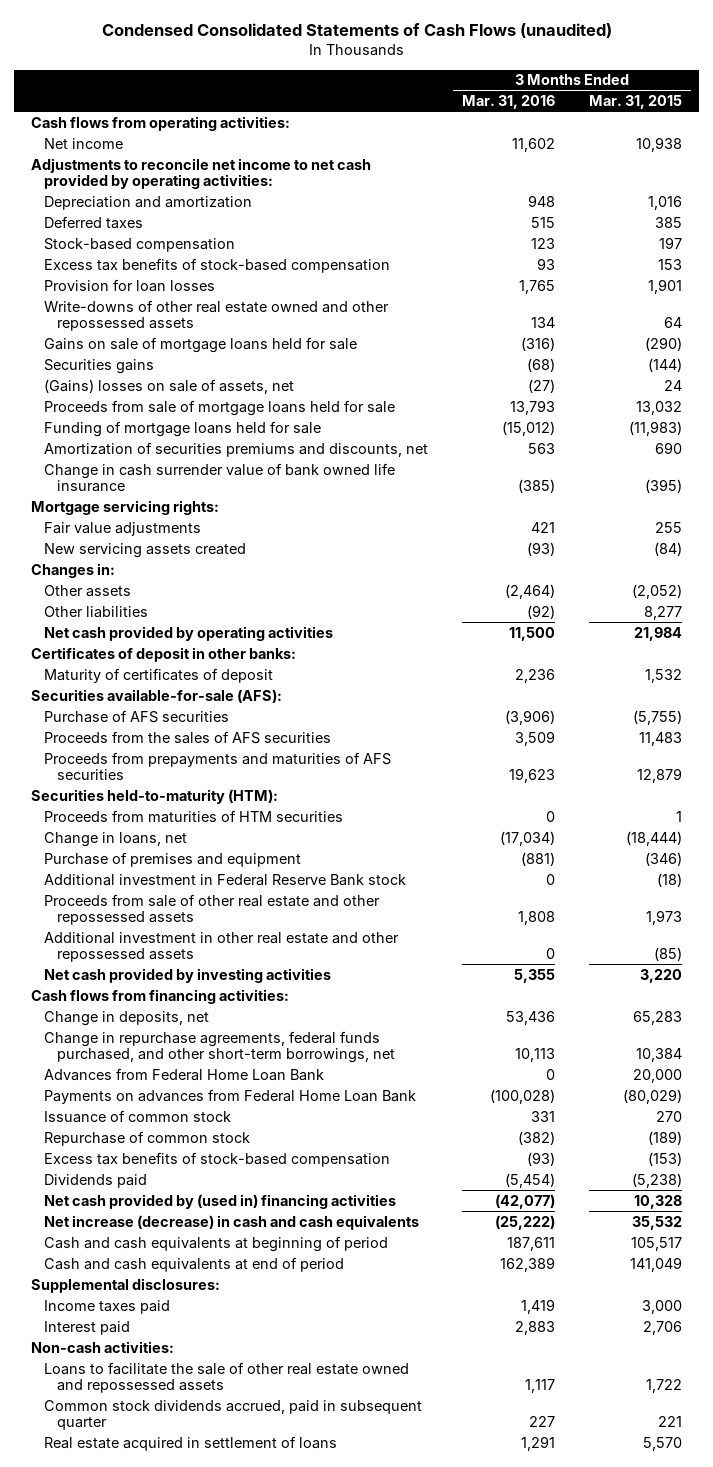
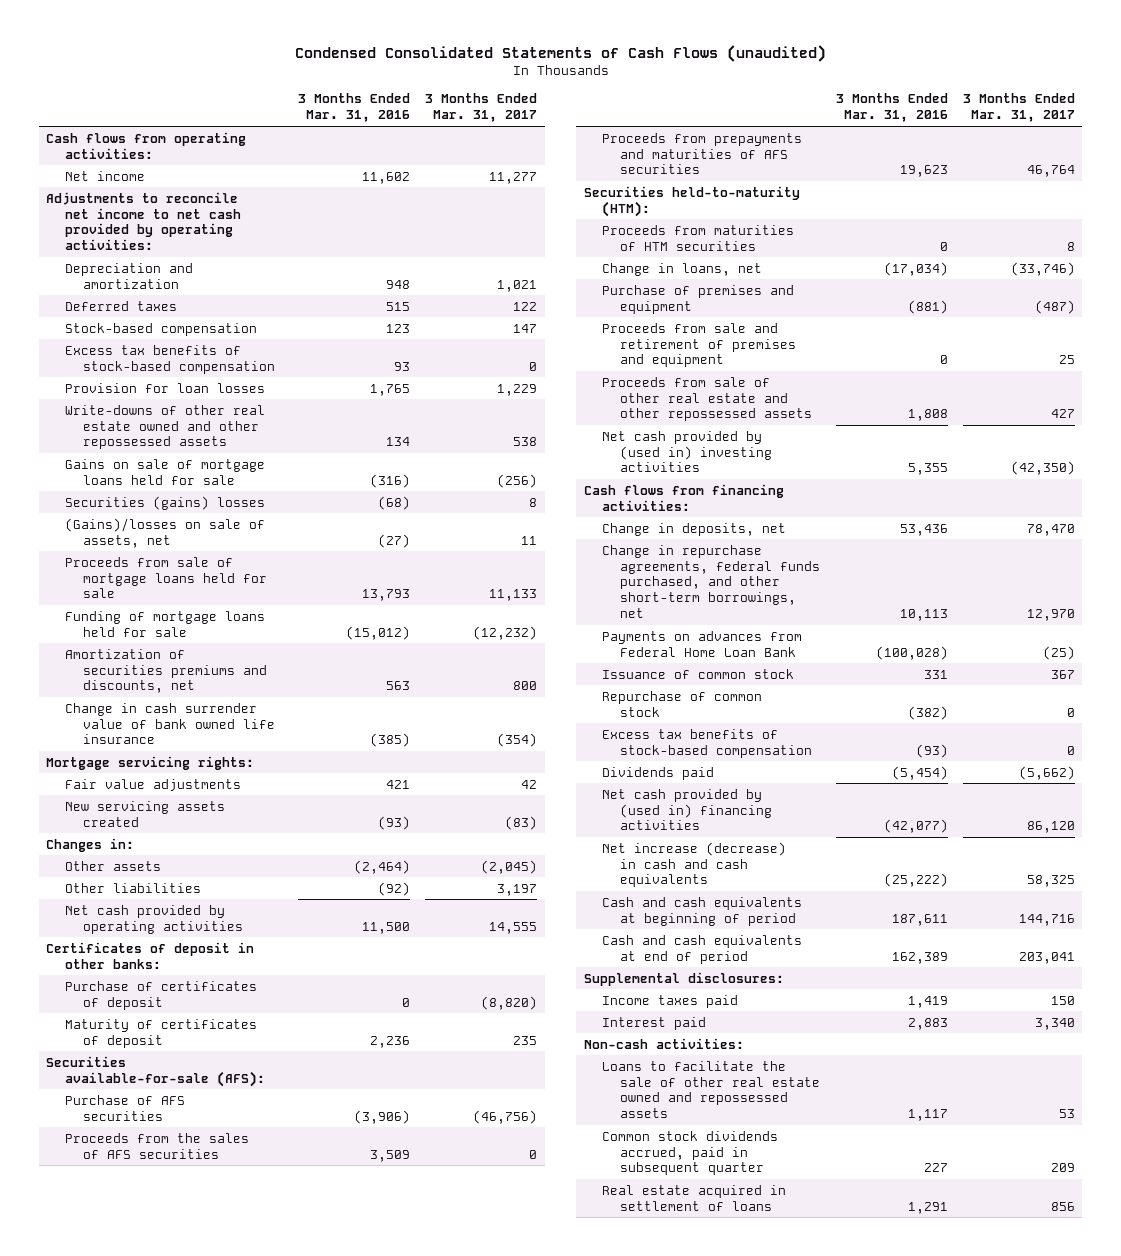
[589,95,683,110] Mar. 31, 2015 -> none
none -> [425,93,538,123] 3 Months Ended Mar. 31, 2017
[43,358,154,374] Securities gains -> [64,495,265,510] Securities (gains) losses
[43,378,294,394] (Gains) losses on sale of assets, net -> [64,517,265,548] (Gains)/losses on sale of assets, net
none -> [64,980,257,1010] Purchase of certificates of deposit
[43,873,406,886] Additional investment in Federal Reserve Bank stock -> none
none -> [602,322,797,368] Proceeds from sale and retirement of premises and equipment
[43,931,399,963] Additional investment in other real estate and other repossessed assets -> none
[43,967,331,983] Net cash provided by investing activities -> [602,430,773,473] Net cash provided by (used in) investing activities
[43,1067,324,1081] Advances from Federal Home Loan Bank -> none

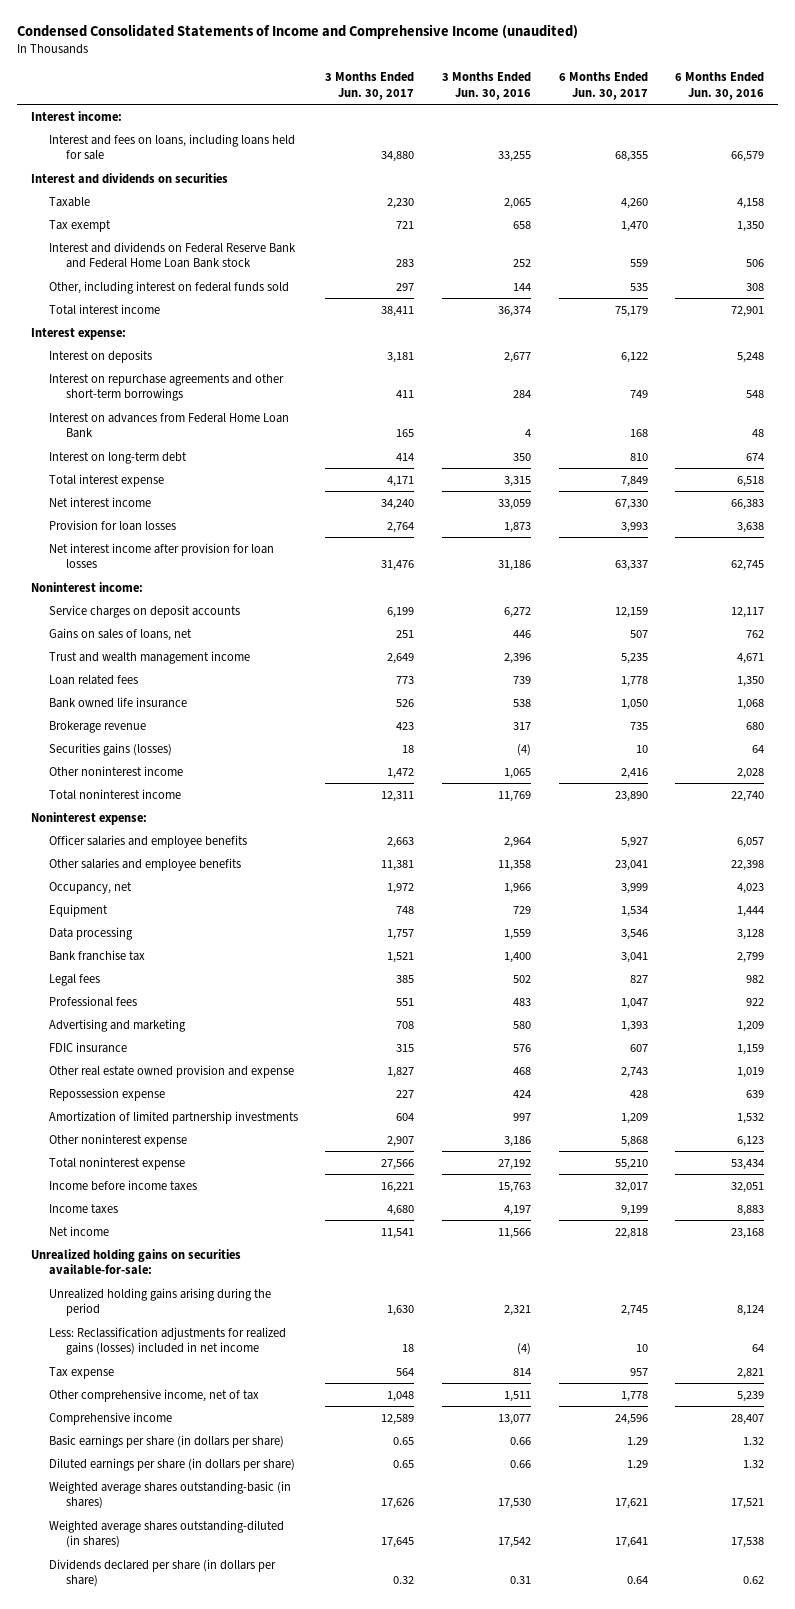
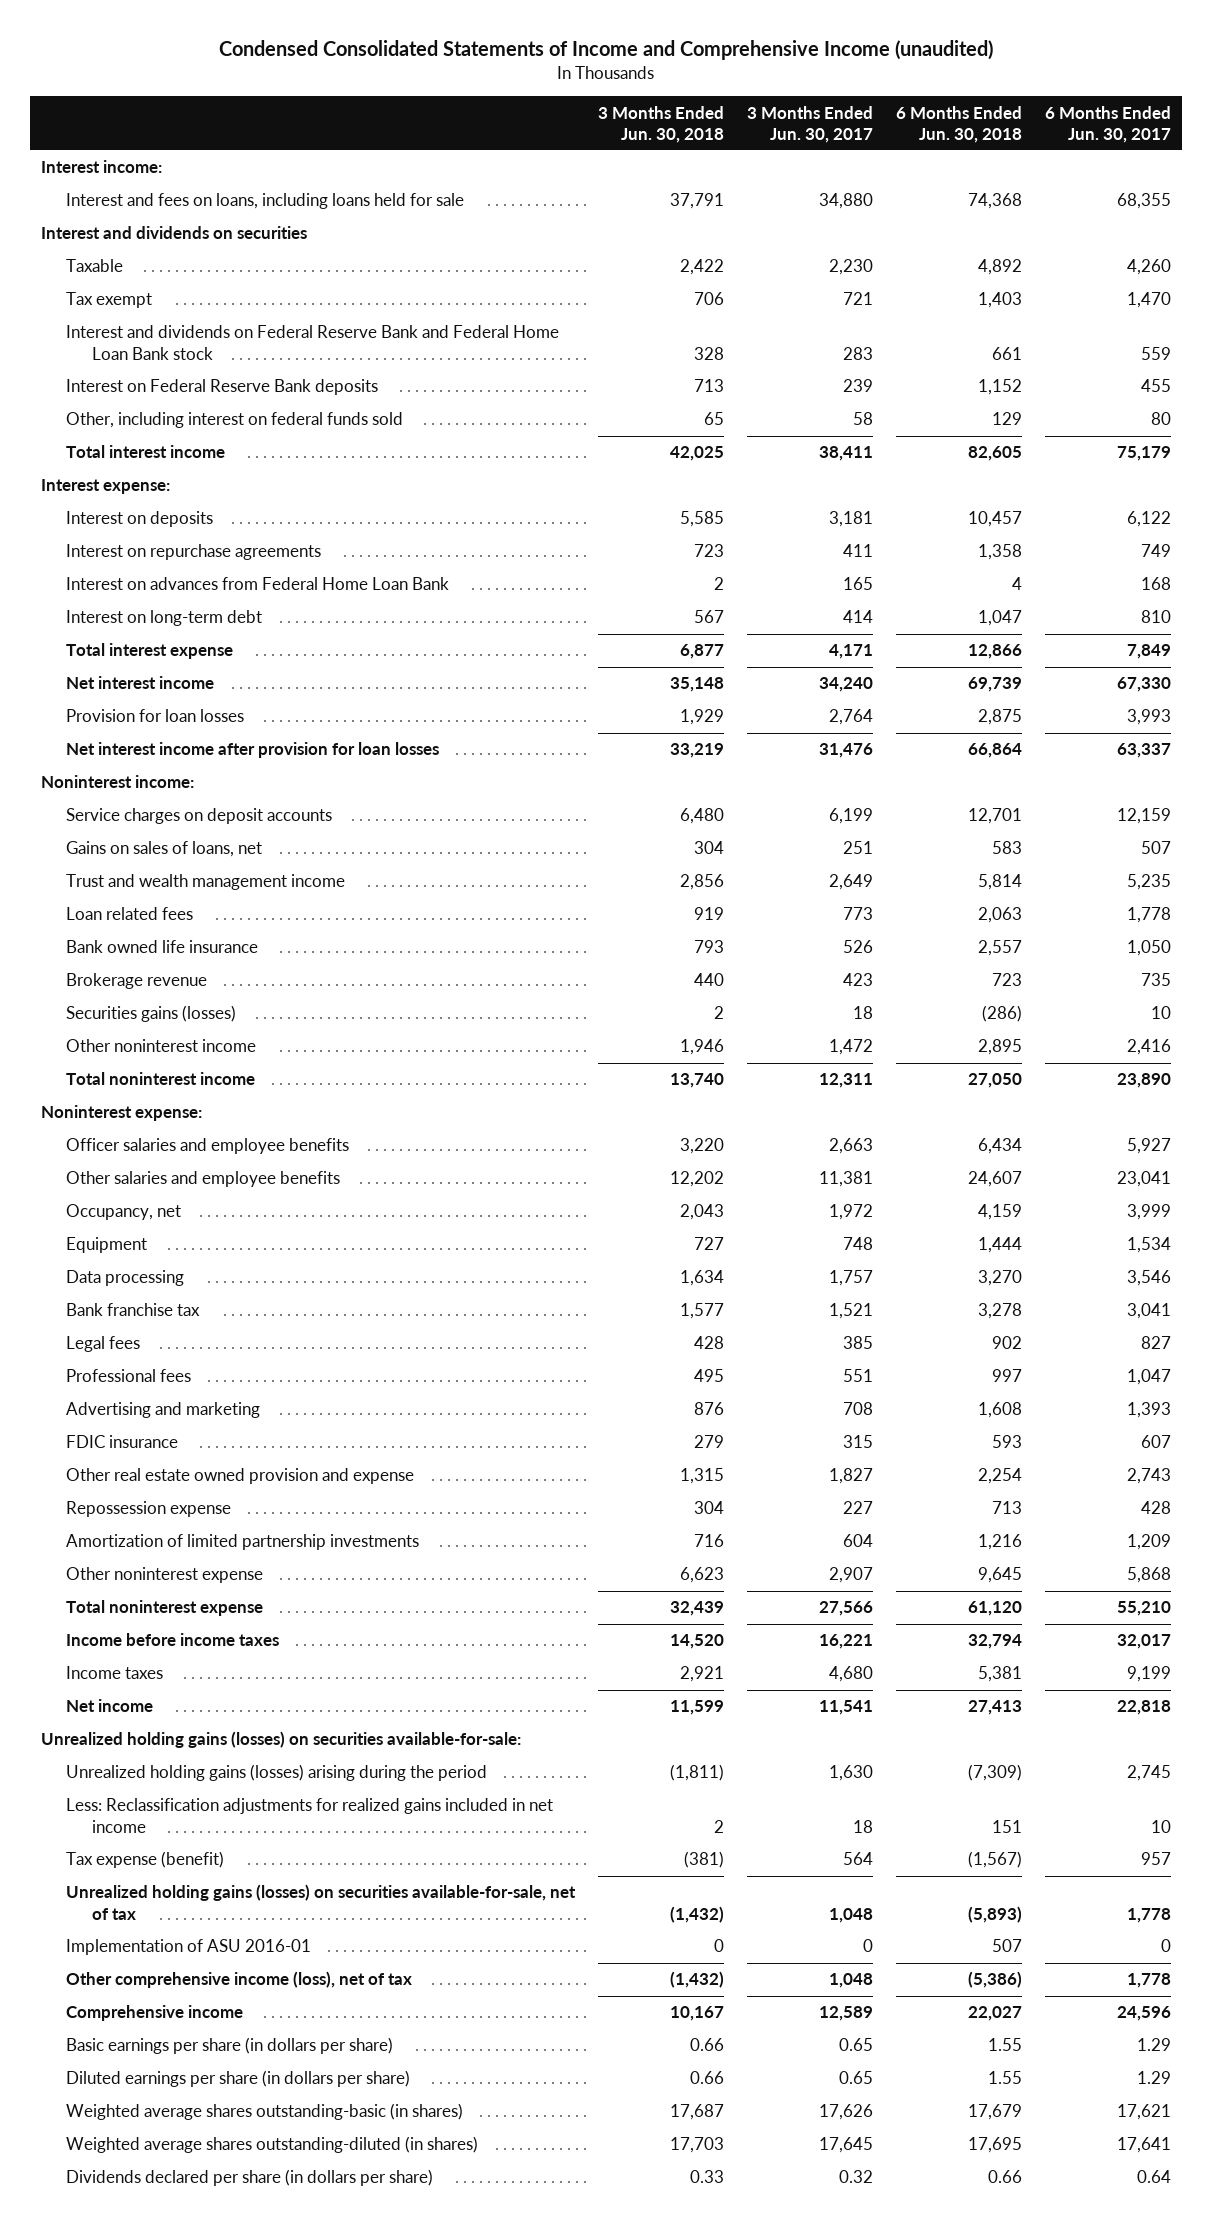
[441,72,531,100] 3 Months Ended Jun. 30, 2016 -> none
[675,72,765,100] 6 Months Ended Jun. 30, 2016 -> none
none -> [598,105,725,143] 3 Months Ended Jun. 30, 2018
none -> [895,105,1022,143] 6 Months Ended Jun. 30, 2018
none -> [66,379,379,396] Interest on Federal Reserve Bank deposits
[396,282,415,291] 297 -> [853,412,874,426] 58
[629,282,648,291] 535 -> [1150,412,1171,426] 80
[48,373,284,402] Interest on repurchase agreements and other short-term borrowings -> [66,544,322,561] Interest on repurchase agreements
[30,1248,241,1276] Unrealized holding gains on securities available-for-sale: -> [40,1731,521,1749] Unrealized holding gains (losses) on securities available-for-sale:
[48,1287,271,1317] Unrealized holding gains arising during the period -> [66,1764,488,1782] Unrealized holding gains (losses) arising during the period
[48,1326,286,1356] Less: Reclassification adjustments for realized gains (losses) included in net income -> [66,1798,554,1833] Less: Reclassification adjustments for realized gains included in net income
[48,1366,114,1379] Tax expense -> [66,1851,225,1869] Tax expense (benefit)
none -> [66,1884,577,1920] Unrealized holding gains (losses) on securities available-for-sale, net of tax
none -> [66,1939,312,1956] Implementation of ASU 2016-01
[48,1388,259,1402] Other comprehensive income, net of tax -> [66,1971,413,1989] Other comprehensive income (loss), net of tax

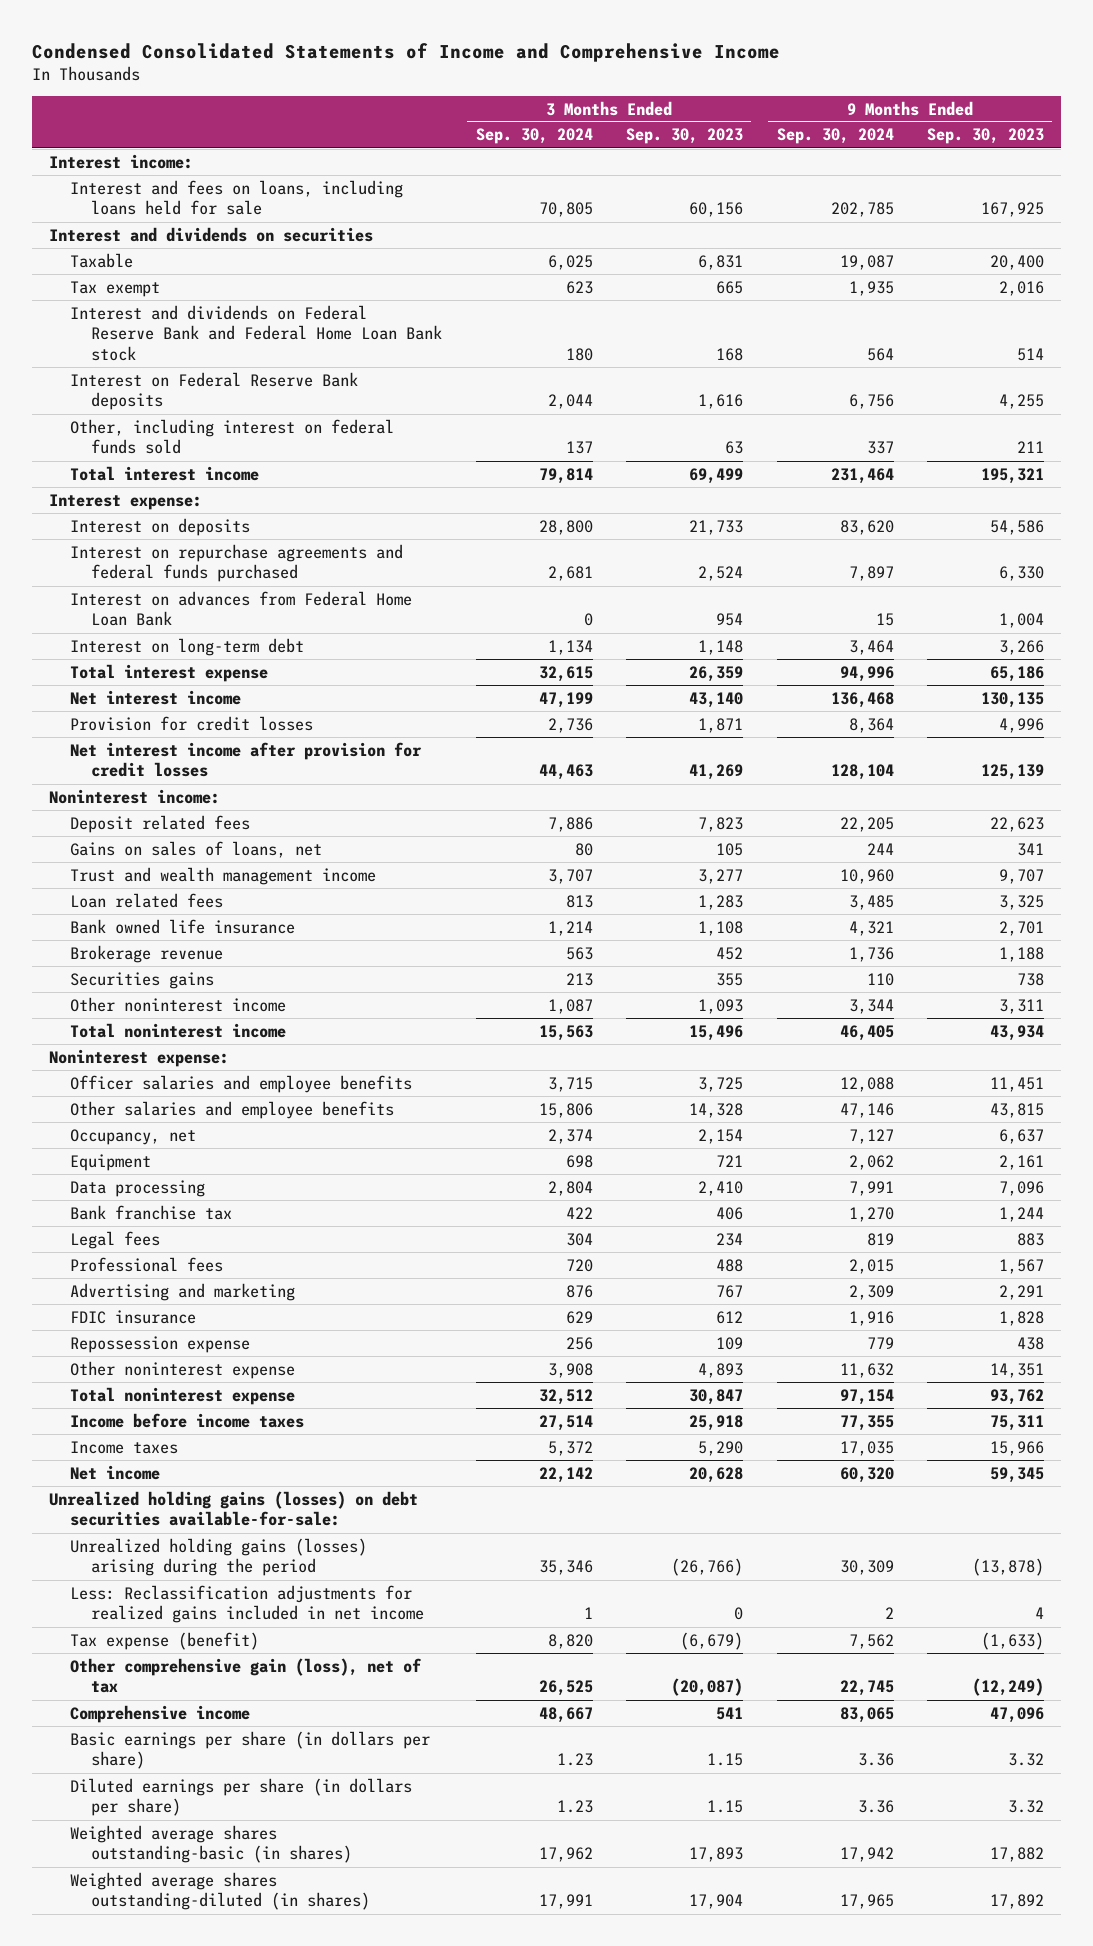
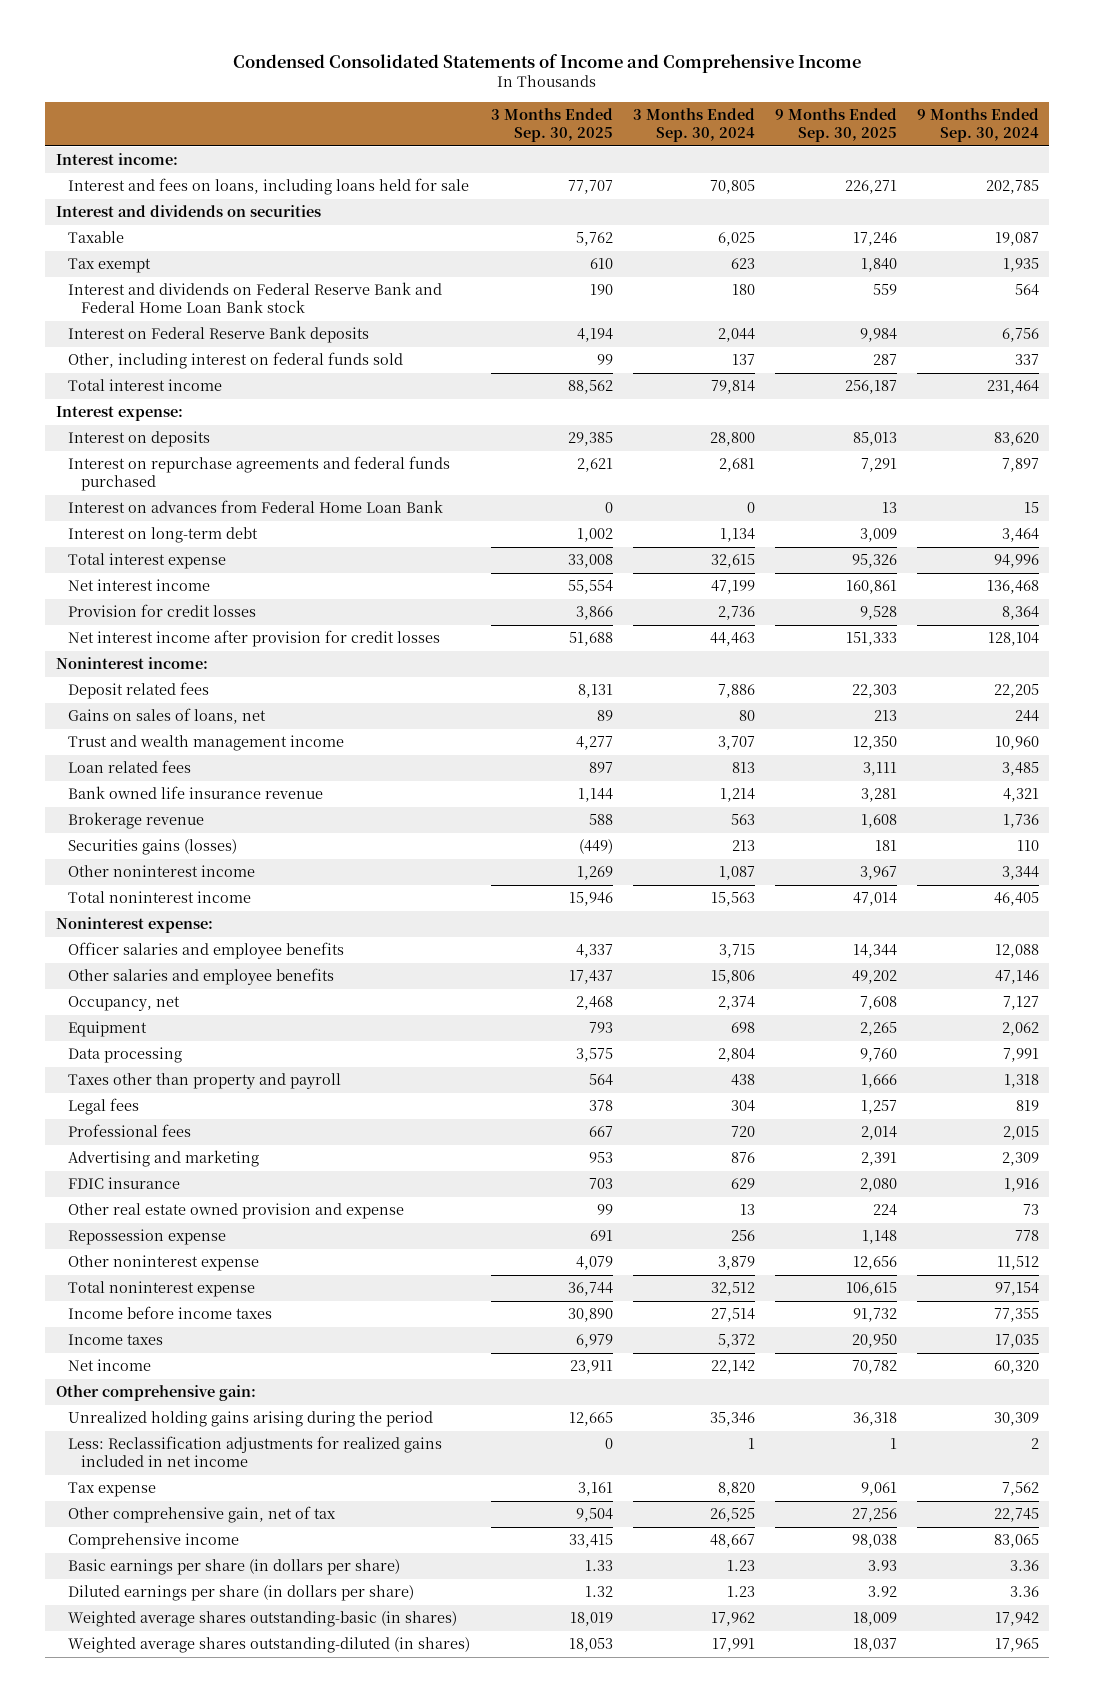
[626,128,744,145] Sep. 30, 2023 -> none
[927,128,1045,145] Sep. 30, 2023 -> none
none -> [490,108,613,142] 3 Months Ended Sep. 30, 2025
none -> [774,108,897,142] 9 Months Ended Sep. 30, 2025
[70,918,296,934] Bank owned life insurance -> [68,786,324,800] Bank owned life insurance revenue
[70,971,215,989] Securities gains -> [68,839,238,856] Securities gains (losses)
[70,1204,233,1220] Bank franchise tax -> none
none -> [68,1073,342,1090] Taxes other than property and payroll
none -> [68,1203,405,1220] Other real estate owned provision and expense
[866,1336,894,1349] 779 -> [1015,1230,1040,1242] 778
[547,1362,593,1378] 3,908 -> [717,1256,755,1271] 3,879
[839,1362,894,1378] 11,632 -> [997,1256,1040,1271] 11,512
[49,1490,419,1527] Unrealized holding gains (losses) on debt securities available-for-sale: -> none
none -> [55,1385,256,1402] Other comprehensive gain:
[70,1537,368,1577] Unrealized holding gains (losses) arising during the period -> [68,1411,434,1428] Unrealized holding gains arising during the period
[70,1631,260,1650] Tax expense (benefit) -> [68,1482,157,1498] Tax expense
[70,1657,423,1694] Other comprehensive gain (loss), net of tax -> [68,1506,337,1524] Other comprehensive gain, net of tax

